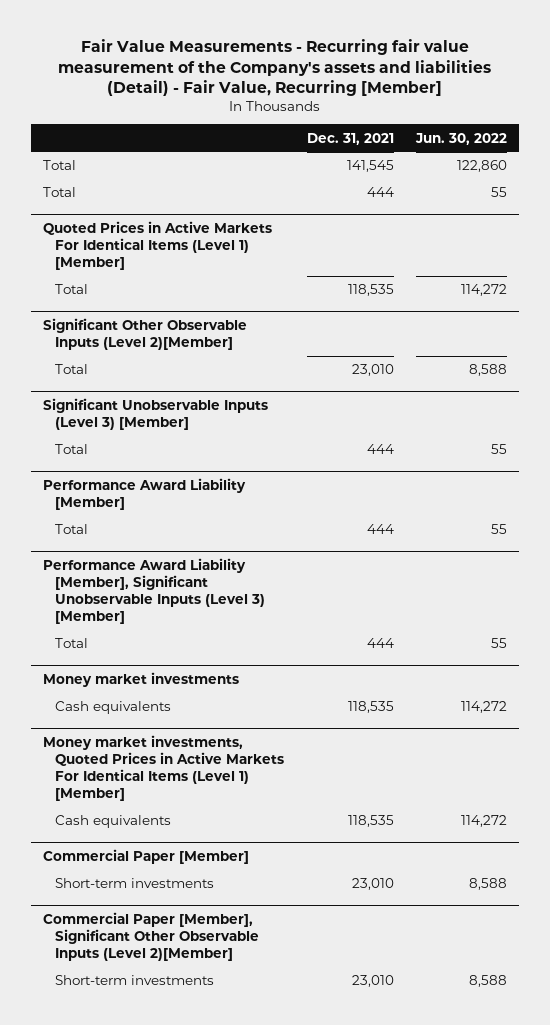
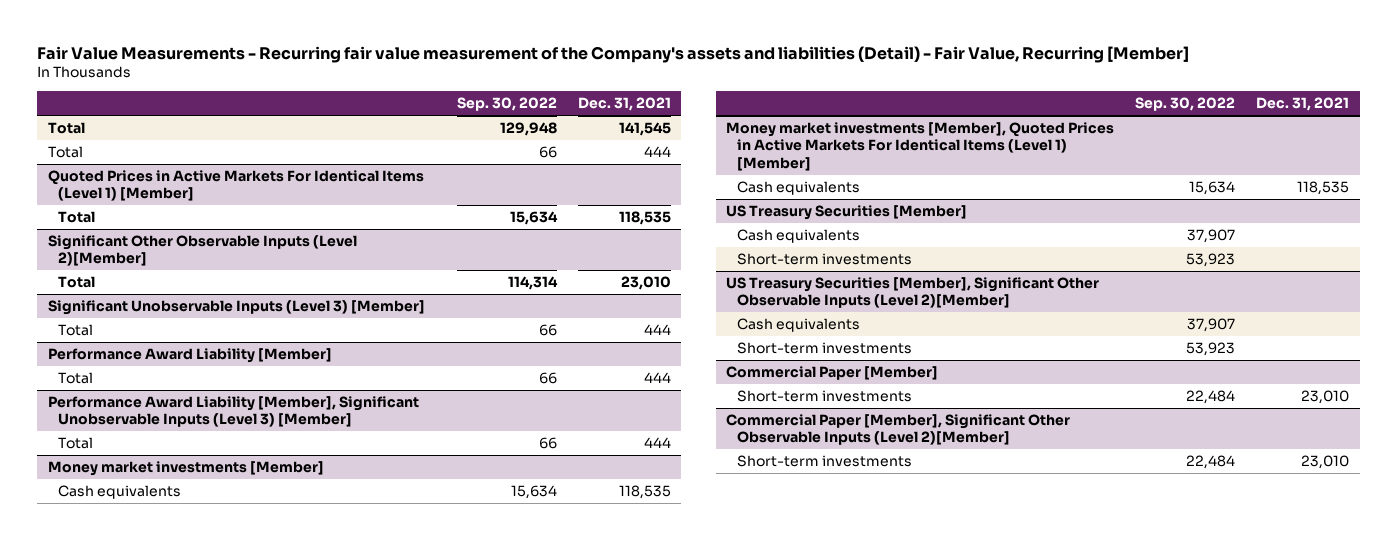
[415,132,508,145] Jun. 30, 2022 -> none
none -> [456,97,557,112] Sep. 30, 2022
[42,671,239,687] Money market investments -> [47,461,324,477] Money market investments [Member]
[42,734,284,802] Money market investments, Quoted Prices in Active Markets For Identical Items (Level 1) [Member] -> [726,122,1115,171] Money market investments [Member], Quoted Prices in Active Markets For Identical Items (Level 1) [Member]
none -> [726,205,968,221] US Treasury Securities [Member]
none -> [736,229,860,244] Cash equivalents
none -> [736,253,912,266] Short-term investments
none -> [726,277,1100,309] US Treasury Securities [Member], Significant Other Observable Inputs (Level 2)[Member]
none -> [736,318,860,333] Cash equivalents
none -> [736,342,912,355] Short-term investments

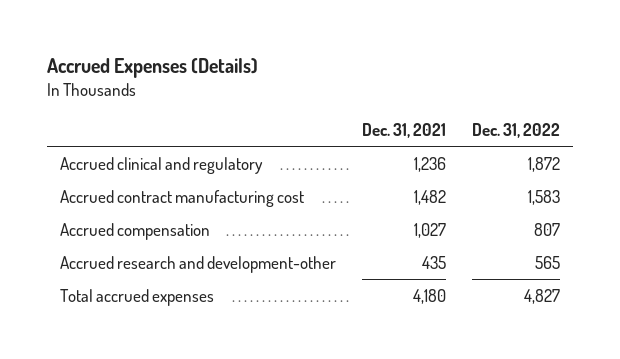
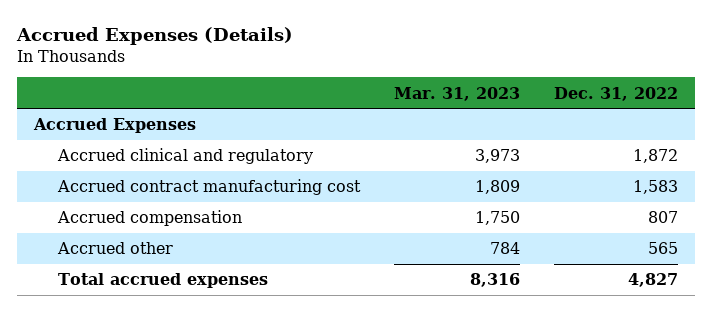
[362,122,447,138] Dec. 31, 2021 -> none
none -> [394,86,521,101] Mar. 31, 2023
none -> [32,118,196,134] Accrued Expenses
[60,255,337,273] Accrued research and development-other -> [57,242,174,255] Accrued other

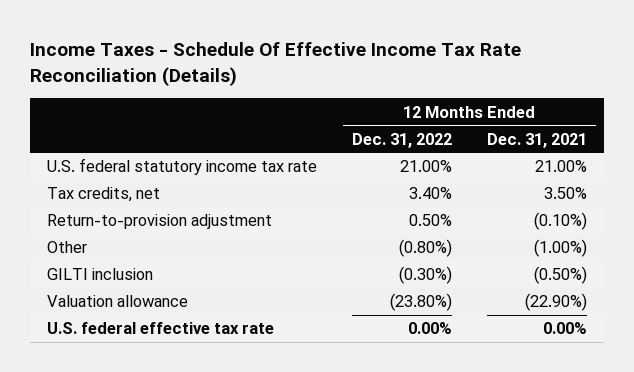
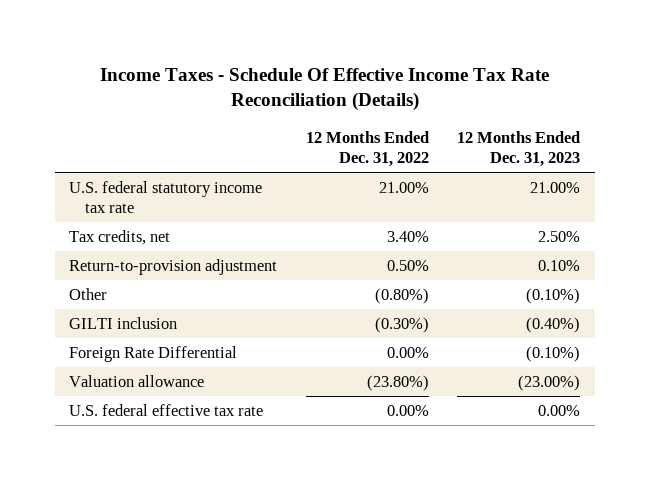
[486,132,587,148] Dec. 31, 2021 -> none
none -> [457,131,581,167] 12 Months Ended Dec. 31, 2023
none -> [69,346,238,363] Foreign Rate Differential

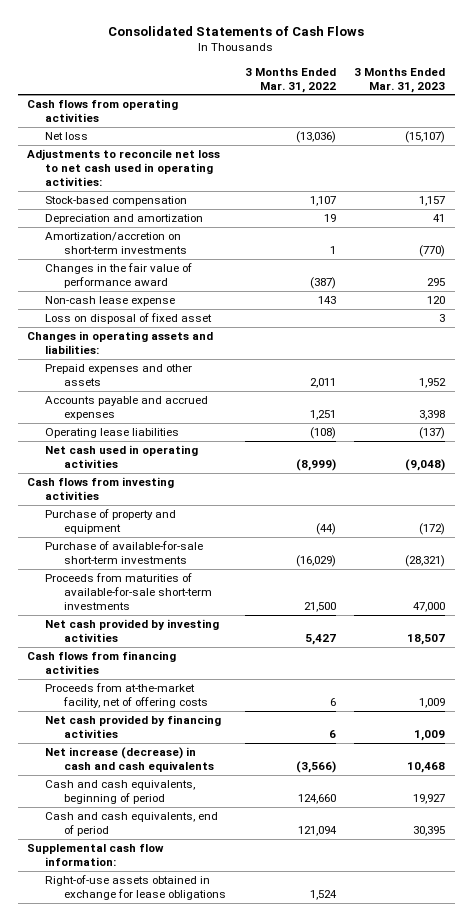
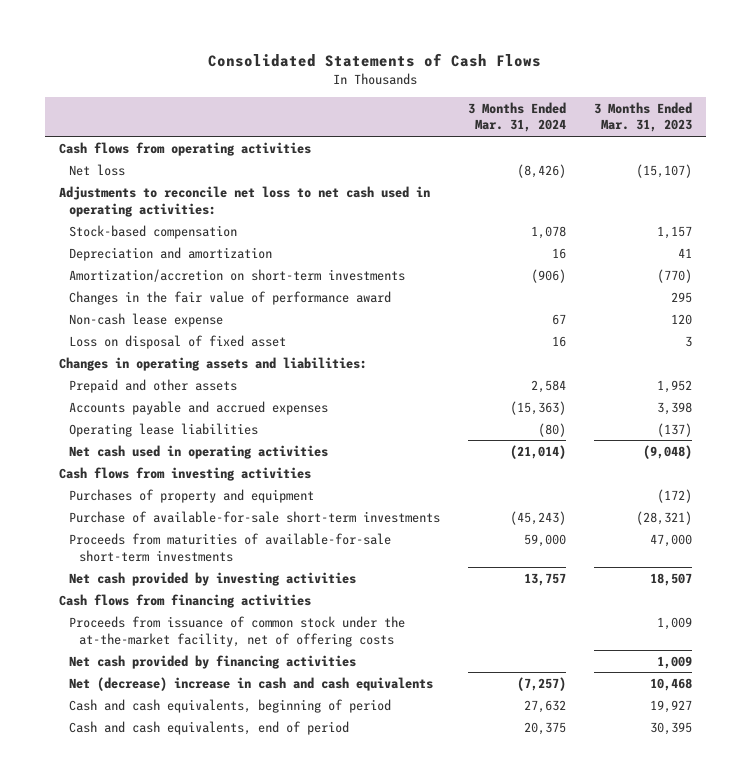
[244,67,336,93] 3 Months Ended Mar. 31, 2022 -> none
none -> [467,101,566,133] 3 Months Ended Mar. 31, 2024
[45,363,193,386] Prepaid expenses and other assets -> [69,378,238,393] Prepaid and other assets
[45,508,177,534] Purchase of property and equipment -> [69,488,315,503] Purchases of property and equipment
[45,682,208,708] Proceeds from at-the-market facility, net of offering costs -> [69,615,406,647] Proceeds from issuance of common stock under the at-the-market facility, net of offering costs
[45,746,214,772] Net increase (decrease) in cash and cash equivalents -> [69,676,434,691] Net (decrease) increase in cash and cash equivalents
[27,843,165,866] Supplemental cash flow information: -> none
[45,874,226,900] Right-of-use assets obtained in exchange for lease obligations -> none

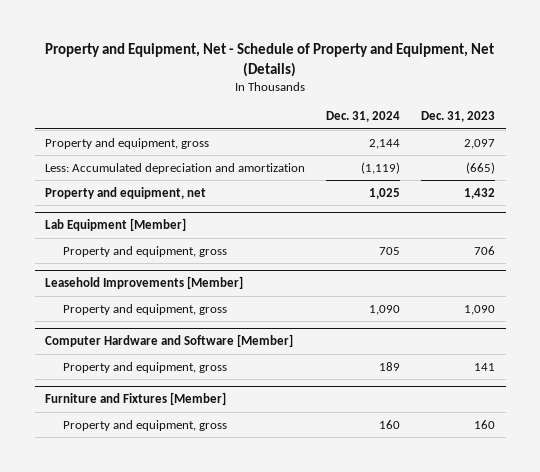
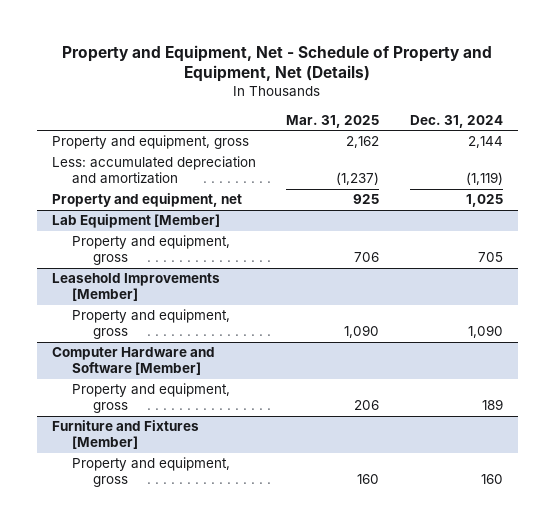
[421,111,496,123] Dec. 31, 2023 -> none
none -> [286,114,380,128] Mar. 31, 2025
[45,162,306,174] Less: Accumulated depreciation and amortization -> [51,156,256,185] Less: accumulated depreciation and amortization

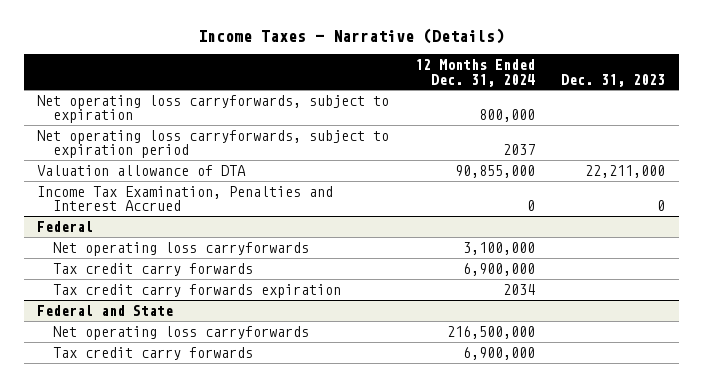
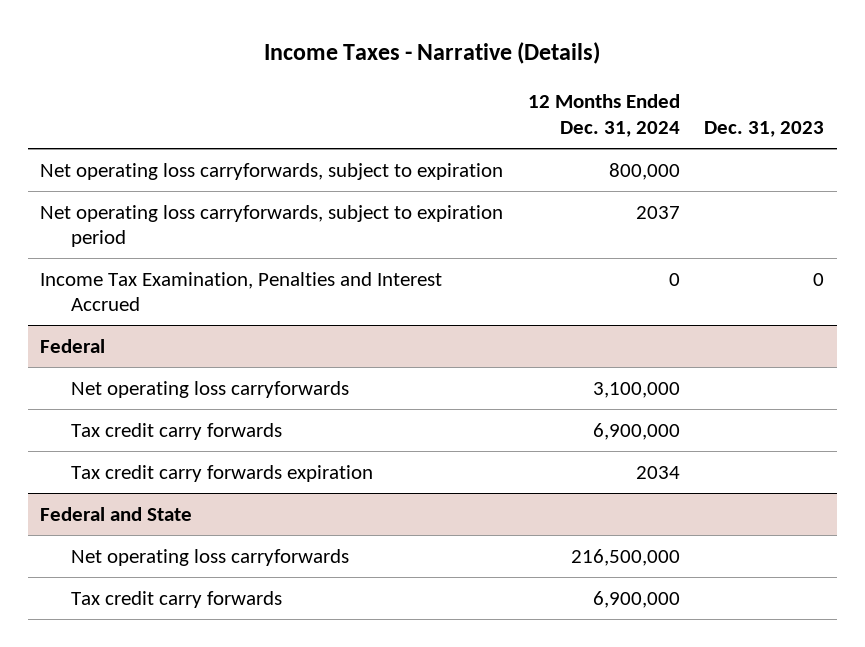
[37,164,247,176] Valuation allowance of DTA -> none

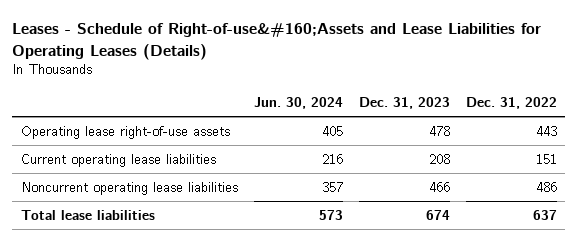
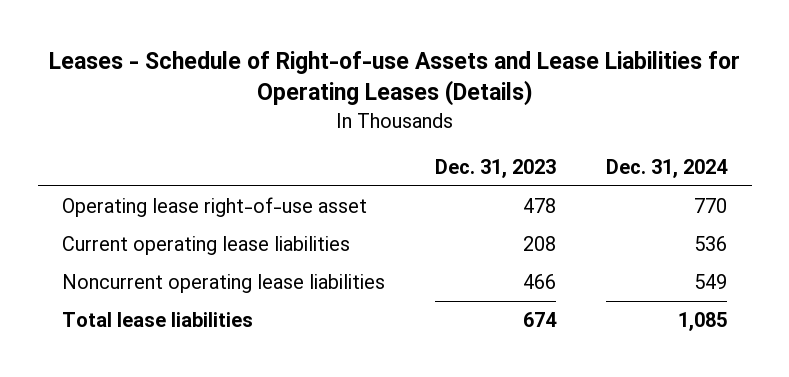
[12,23,542,60] Leases - Schedule of Right-of-use&#160;Assets and Lease Liabilities for Operating Leases (Details) -> [48,50,740,107] Leases - Schedule of Right-of-use Assets and Lease Liabilities for Operating Leases (Details)
[253,97,343,110] Jun. 30, 2024 -> none
[466,97,558,110] Dec. 31, 2022 -> none
none -> [605,158,728,178] Dec. 31, 2024
[20,125,230,139] Operating lease right-of-use assets -> [62,197,368,218] Operating lease right-of-use asset

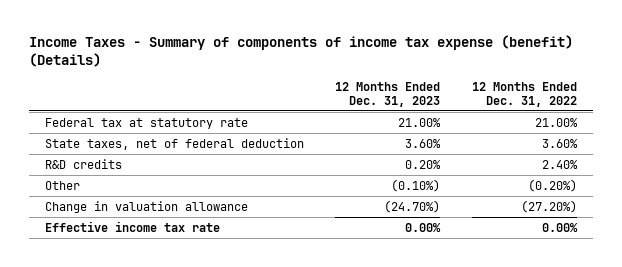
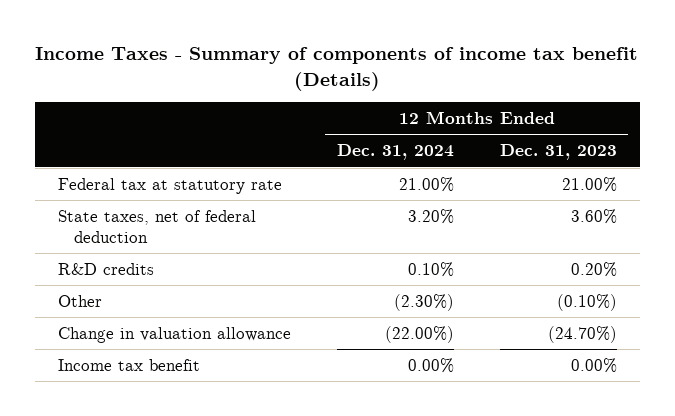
[29,35,574,67] Income Taxes - Summary of components of income tax expense (benefit) (Details) -> [35,47,639,91] Income Taxes - Summary of components of income tax benefit (Details)
[471,82,577,107] 12 Months Ended Dec. 31, 2022 -> none
none -> [336,144,454,161] Dec. 31, 2024
[44,220,220,232] Effective income tax rate -> [57,358,200,371] Income tax benefit

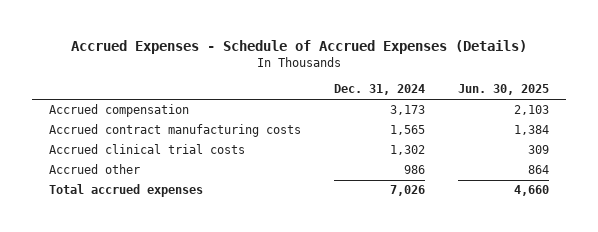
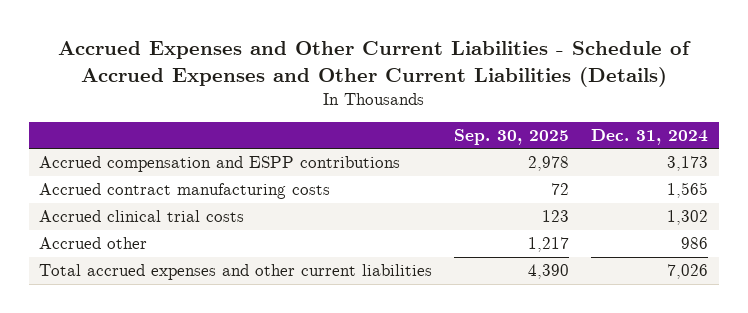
[71,39,528,54] Accrued Expenses - Schedule of Accrued Expenses (Details) -> [57,41,691,87] Accrued Expenses and Other Current Liabilities - Schedule of Accrued Expenses and Other Current Liabilities (Details)
[458,84,550,96] Jun. 30, 2025 -> none
none -> [454,128,570,145] Sep. 30, 2025
[48,104,189,118] Accrued compensation -> [39,156,401,173] Accrued compensation and ESPP contributions
[48,184,203,198] Total accrued expenses -> [39,264,433,281] Total accrued expenses and other current liabilities

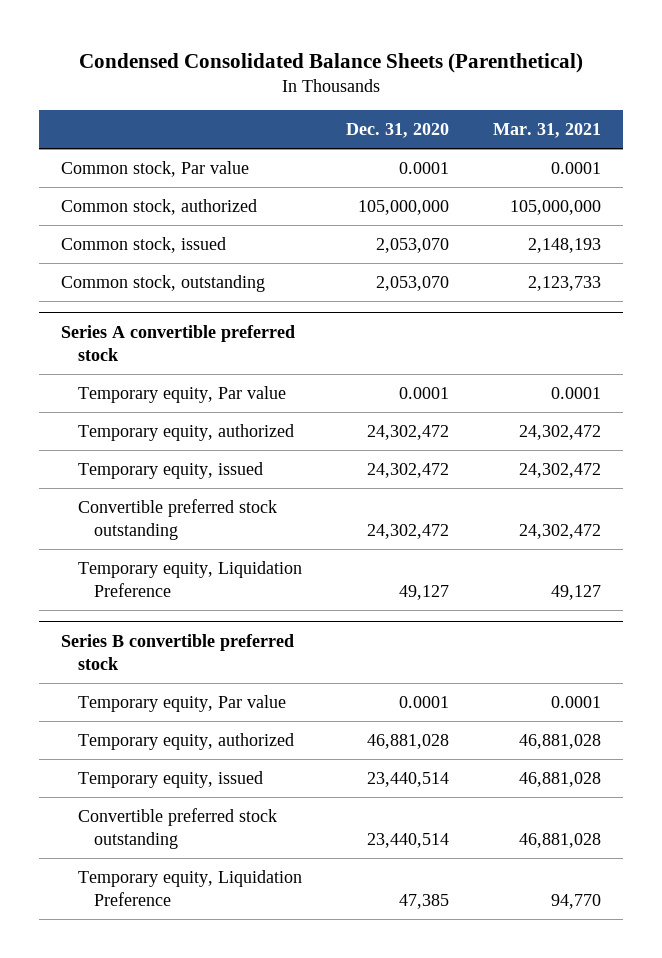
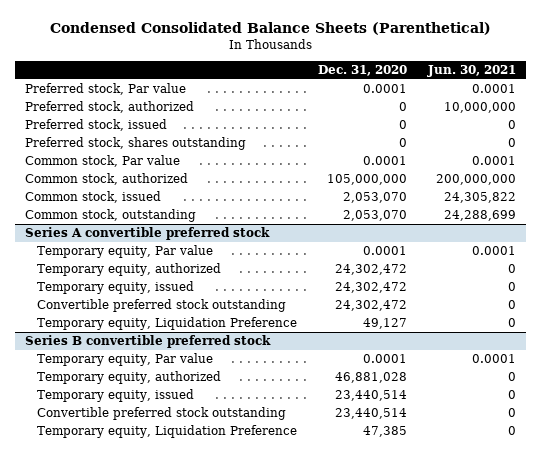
[492,123,601,139] Mar. 31, 2021 -> none
none -> [426,65,516,78] Jun. 30, 2021
none -> [25,83,187,96] Preferred stock, Par value
none -> [25,101,195,114] Preferred stock, authorized
none -> [25,119,168,132] Preferred stock, issued
none -> [25,137,247,151] Preferred stock, shares outstanding

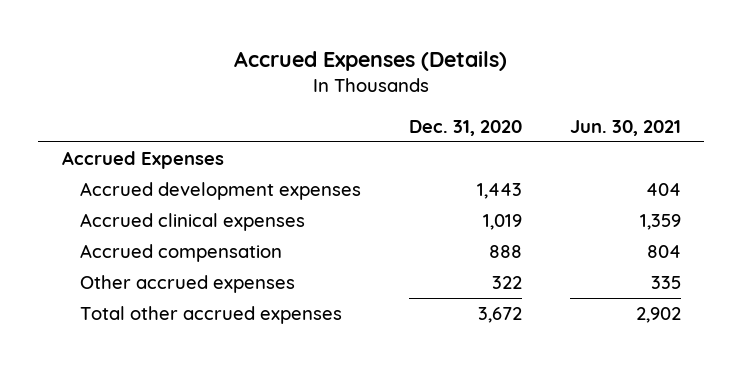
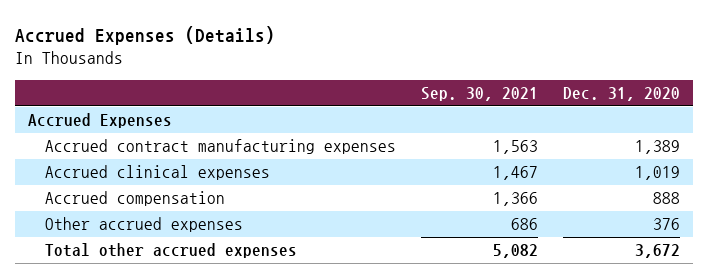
[569,119,681,136] Jun. 30, 2021 -> none
none -> [421,86,539,101] Sep. 30, 2021
[80,182,362,201] Accrued development expenses -> [45,139,397,155] Accrued contract manufacturing expenses
[476,183,522,200] 1,443 -> [635,140,681,155] 1,389
[491,276,522,290] 322 -> [653,218,681,231] 376

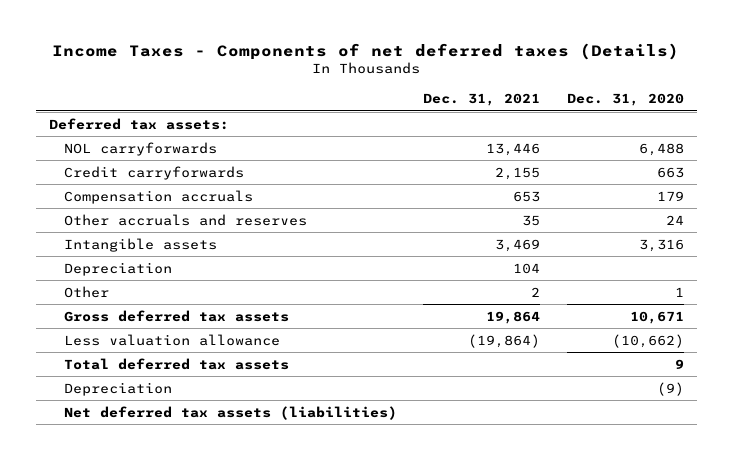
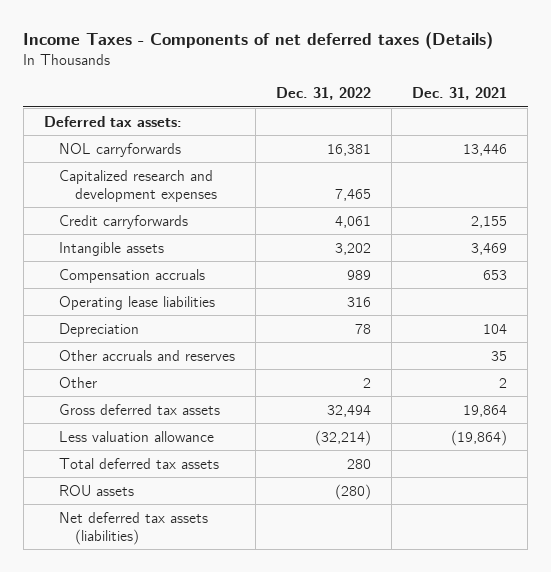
[566,93,684,107] Dec. 31, 2020 -> none
none -> [276,86,372,100] Dec. 31, 2022
none -> [59,169,217,202] Capitalized research and development expenses
[64,189,254,204] Compensation accruals -> [59,268,206,283] Compensation accruals
none -> [59,295,216,310] Operating lease liabilities
[64,213,308,226] Other accruals and reserves -> [59,349,236,361] Other accruals and reserves
[64,381,173,396] Depreciation -> none
none -> [59,484,135,496] ROU assets

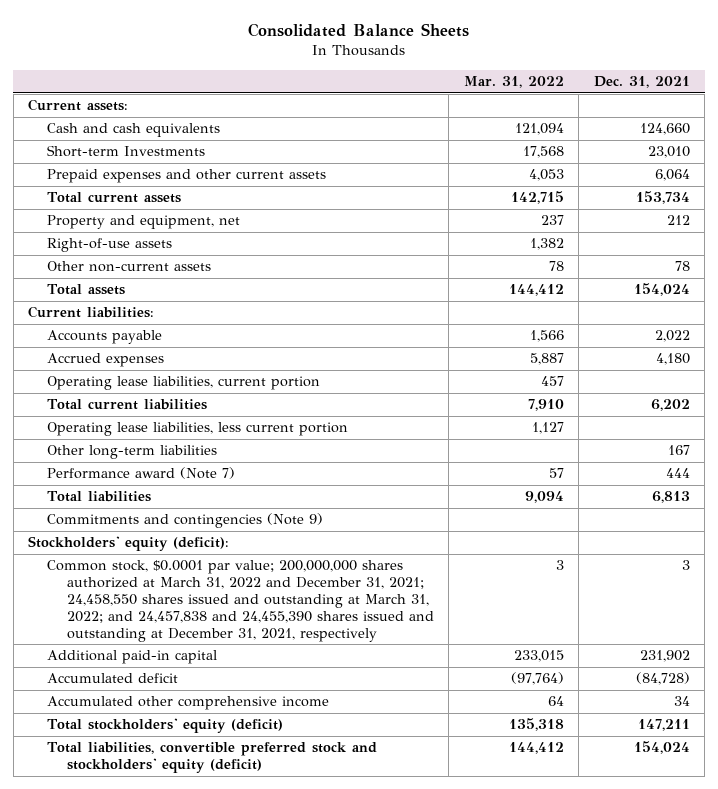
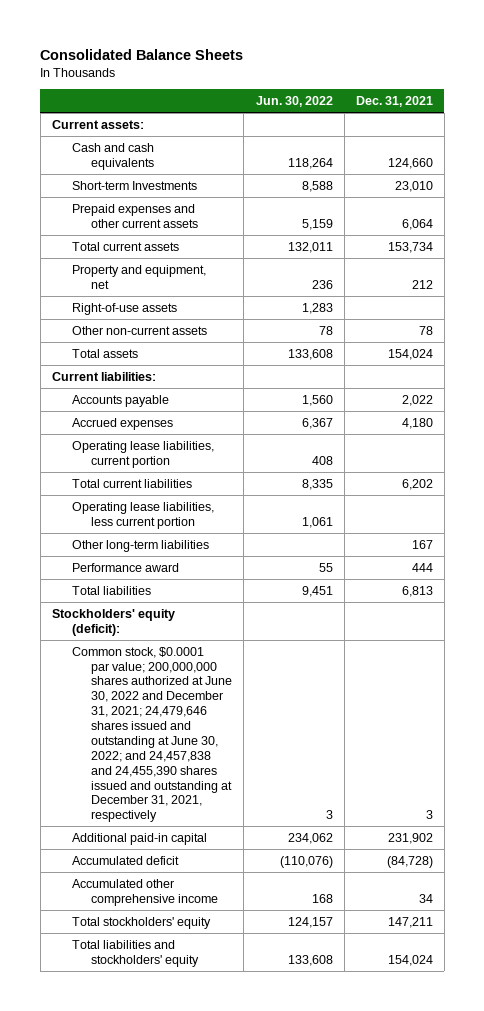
[463,76,564,89] Mar. 31, 2022 -> none
none -> [255,96,333,108] Jun. 30, 2022
[47,467,236,480] Performance award (Note 7) -> [71,562,179,572] Performance award
[47,513,324,529] Commitments and contingencies (Note 9) -> none
[47,560,434,642] Common stock, $0.0001 par value; 200,000,000 shares authorized at March 31, 2022 and December 31, 2021; 24,458,550 shares issued and outstanding at March 31, 2022; and 24,457,838 and 24,455,390 shares issued and outstanding at December 31, 2021, respectively -> [71,646,233,823] Common stock, $0.0001 par value; 200,000,000 shares authorized at June 30, 2022 and December 31, 2021; 24,479,646 shares issued and outstanding at June 30, 2022; and 24,457,838 and 24,455,390 shares issued and outstanding at December 31, 2021, respectively
[47,718,284,734] Total stockholders' equity (deficit) -> [71,916,211,929] Total stockholders' equity
[47,742,378,774] Total liabilities, convertible preferred stock and stockholders' equity (deficit) -> [71,939,200,967] Total liabilities and stockholders' equity

